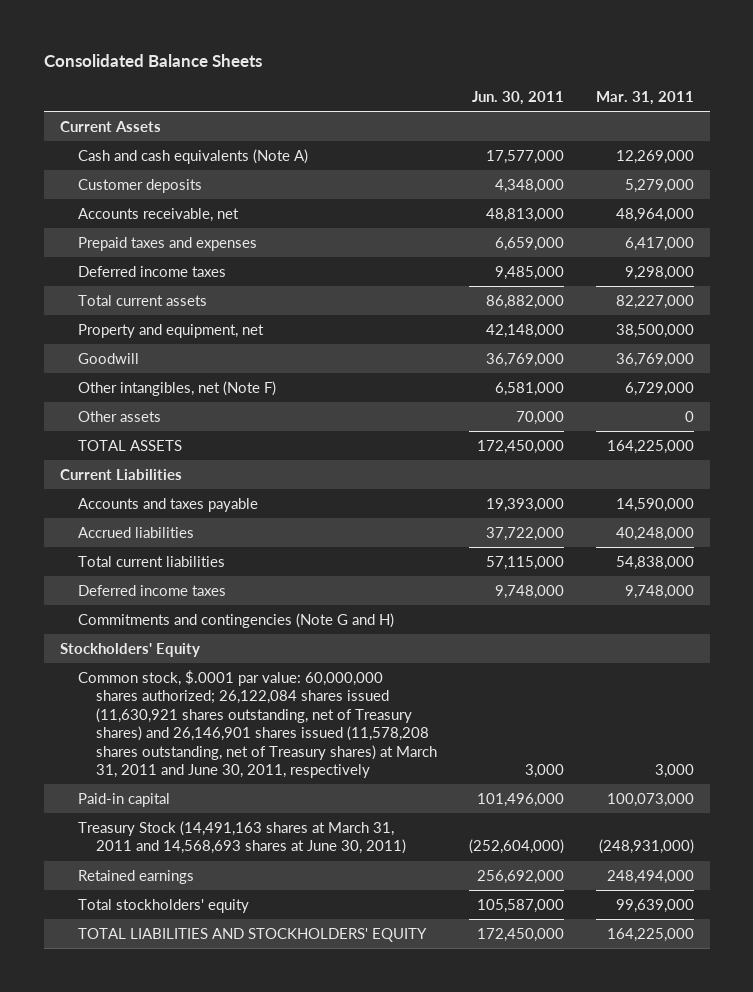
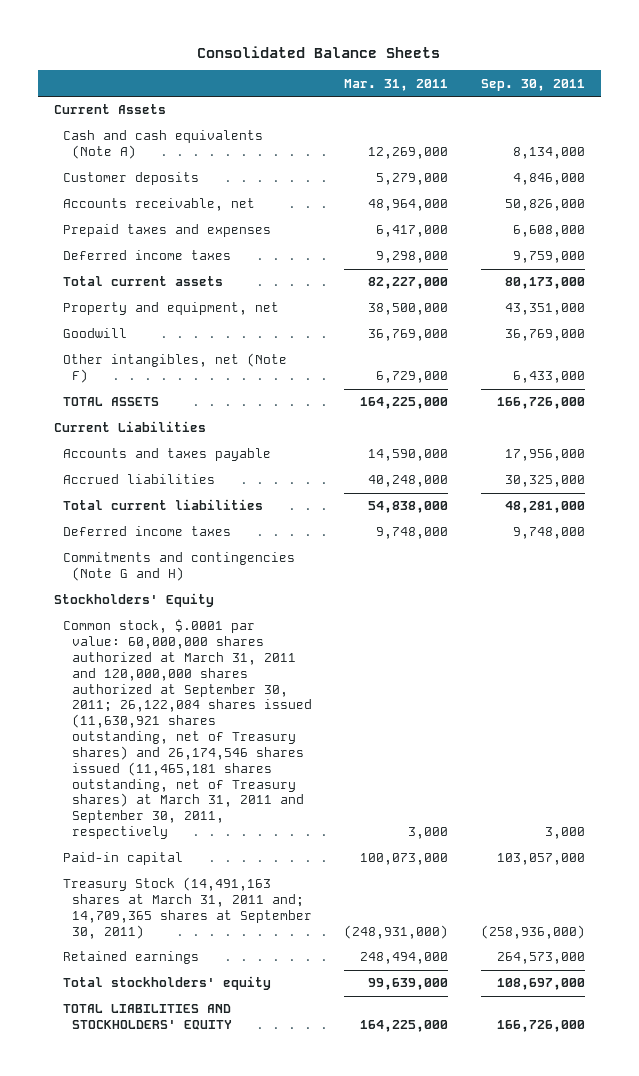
[471,90,564,105] Jun. 30, 2011 -> none
none -> [480,78,585,91] Sep. 30, 2011
[77,411,161,423] Other assets -> none
[77,670,437,779] Common stock, $.0001 par value: 60,000,000 shares authorized; 26,122,084 shares issued (11,630,921 shares outstanding, net of Treasury shares) and 26,146,901 shares issued (11,578,208 shares outstanding, net of Treasury shares) at March 31, 2011 and June 30, 2011, respectively -> [63,619,312,840] Common stock, $.0001 par value: 60,000,000 shares authorized at March 31, 2011 and 120,000,000 shares authorized at September 30, 2011; 26,122,084 shares issued (11,630,921 shares outstanding, net of Treasury shares) and 26,174,546 shares issued (11,465,181 shares outstanding, net of Treasury shares) at March 31, 2011 and September 30, 2011, respectively
[77,821,406,855] Treasury Stock (14,491,163 shares at March 31, 2011 and 14,568,693 shares at June 30, 2011) -> [63,877,312,939] Treasury Stock (14,491,163 shares at March 31, 2011 and; 14,709,365 shares at September 30, 2011)

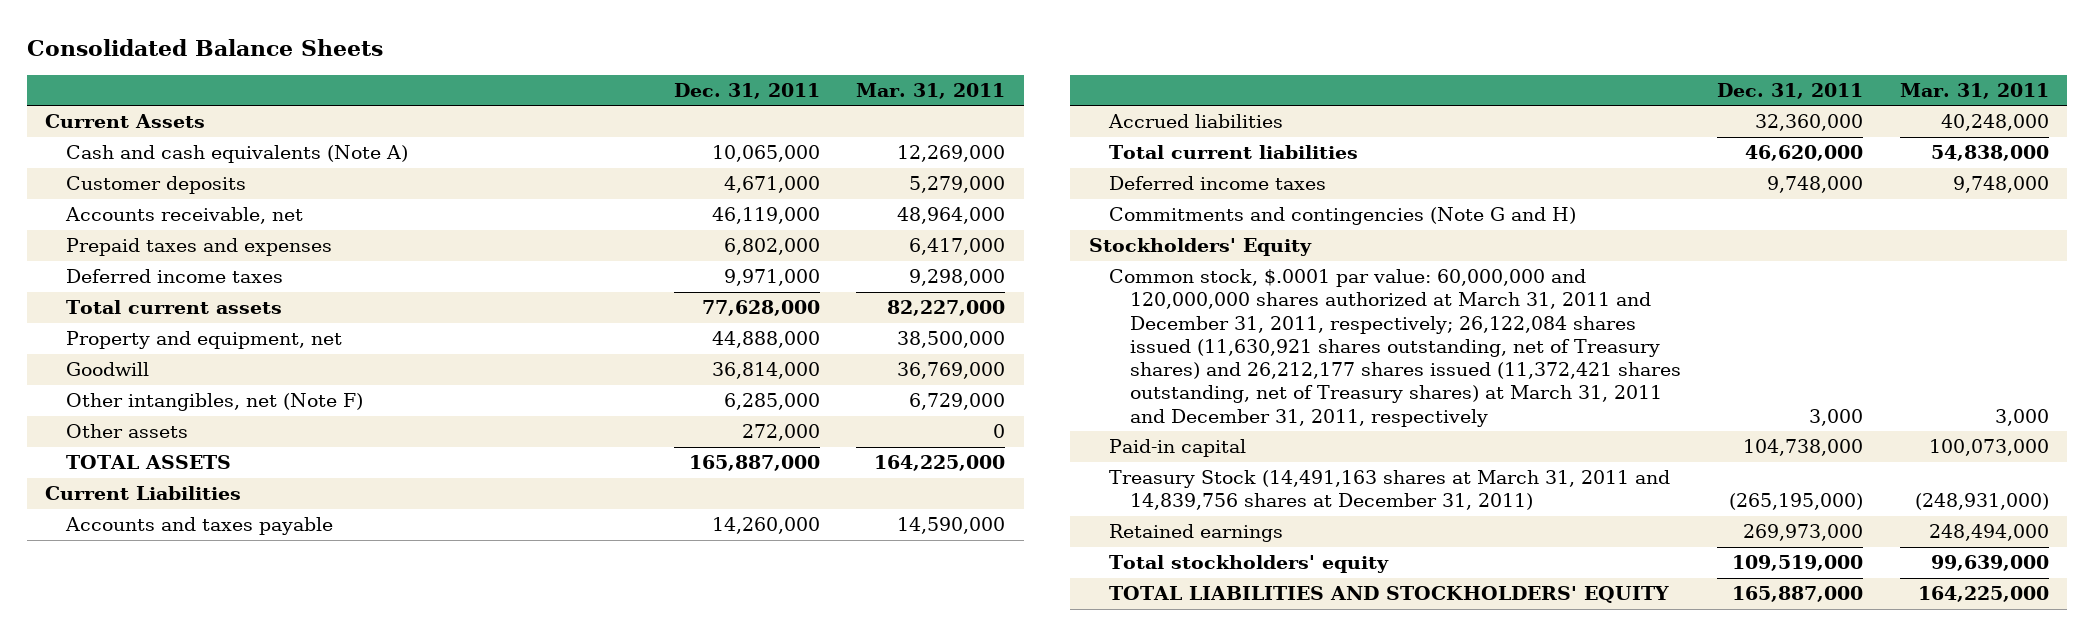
[480,78,585,91] Sep. 30, 2011 -> none
none -> [673,82,820,99] Dec. 31, 2011
none -> [65,424,188,439] Other assets
[63,619,312,840] Common stock, $.0001 par value: 60,000,000 shares authorized at March 31, 2011 and 120,000,000 shares authorized at September 30, 2011; 26,122,084 shares issued (11,630,921 shares outstanding, net of Treasury shares) and 26,174,546 shares issued (11,465,181 shares outstanding, net of Treasury shares) at March 31, 2011 and September 30, 2011, respectively -> [1109,269,1681,427] Common stock, $.0001 par value: 60,000,000 and 120,000,000 shares authorized at March 31, 2011 and December 31, 2011, respectively; 26,122,084 shares issued (11,630,921 shares outstanding, net of Treasury shares) and 26,212,177 shares issued (11,372,421 shares outstanding, net of Treasury shares) at March 31, 2011 and December 31, 2011, respectively
[63,877,312,939] Treasury Stock (14,491,163 shares at March 31, 2011 and; 14,709,365 shares at September 30, 2011) -> [1109,470,1671,511] Treasury Stock (14,491,163 shares at March 31, 2011 and 14,839,756 shares at December 31, 2011)

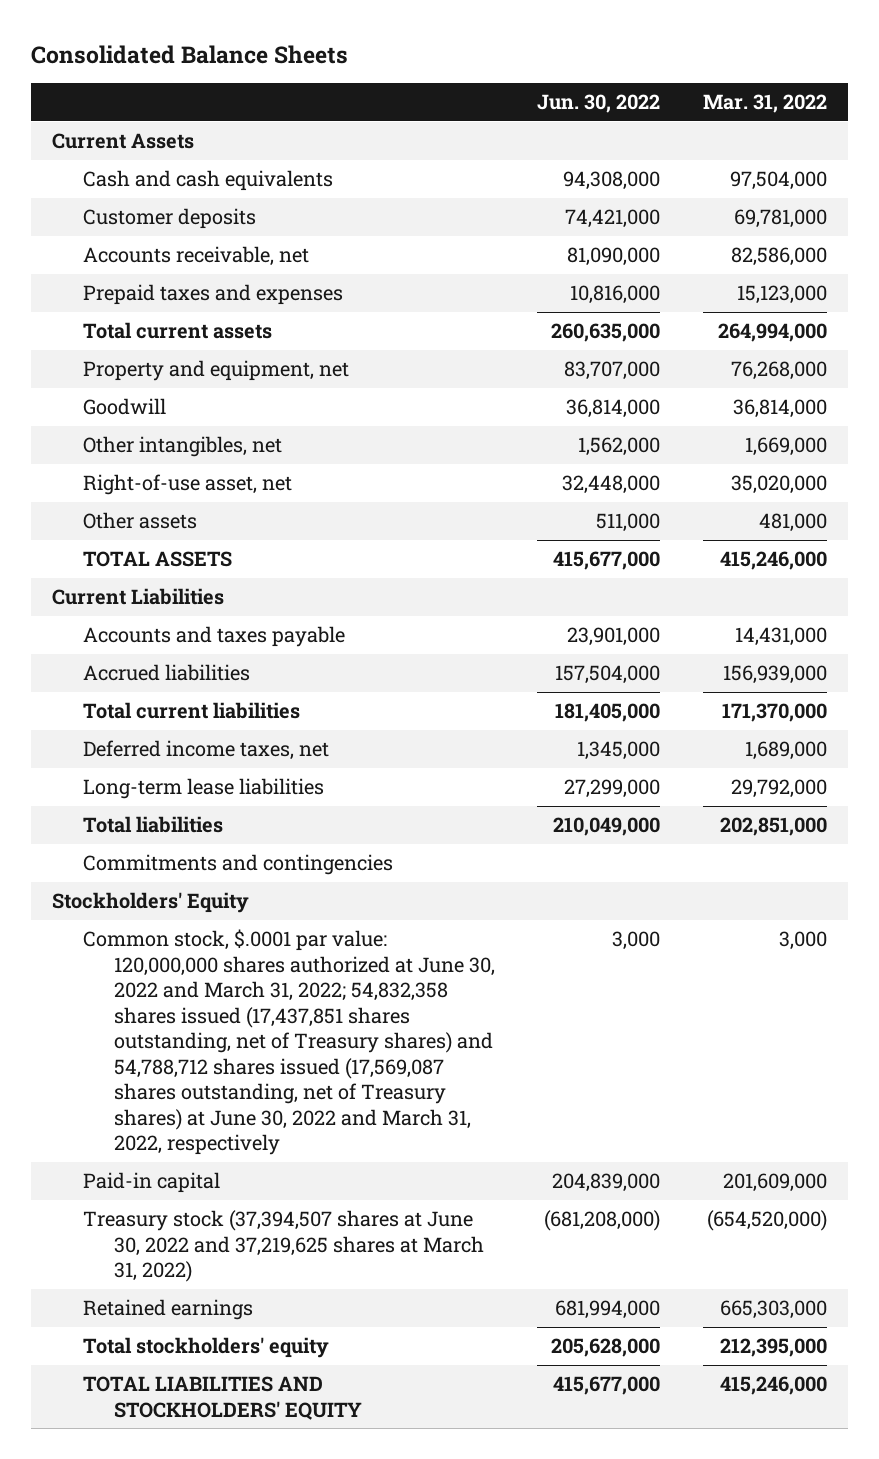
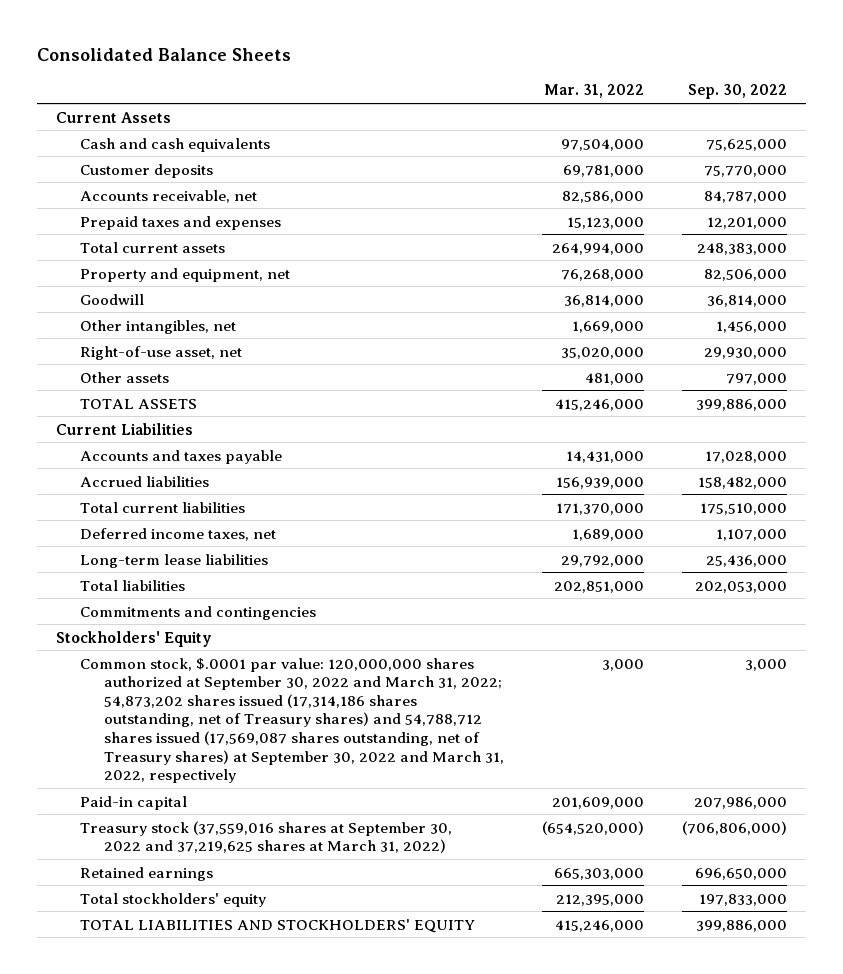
[537,94,661,114] Jun. 30, 2022 -> none
none -> [687,84,787,100] Sep. 30, 2022
[83,929,496,1156] Common stock, $.0001 par value: 120,000,000 shares authorized at June 30, 2022 and March 31, 2022; 54,832,358 shares issued (17,437,851 shares outstanding, net of Treasury shares) and 54,788,712 shares issued (17,569,087 shares outstanding, net of Treasury shares) at June 30, 2022 and March 31, 2022, respectively -> [80,657,505,784] Common stock, $.0001 par value: 120,000,000 shares authorized at September 30, 2022 and March 31, 2022; 54,873,202 shares issued (17,314,186 shares outstanding, net of Treasury shares) and 54,788,712 shares issued (17,569,087 shares outstanding, net of Treasury shares) at September 30, 2022 and March 31, 2022, respectively
[83,1210,485,1283] Treasury stock (37,394,507 shares at June 30, 2022 and 37,219,625 shares at March 31, 2022) -> [80,820,453,854] Treasury stock (37,559,016 shares at September 30, 2022 and 37,219,625 shares at March 31, 2022)

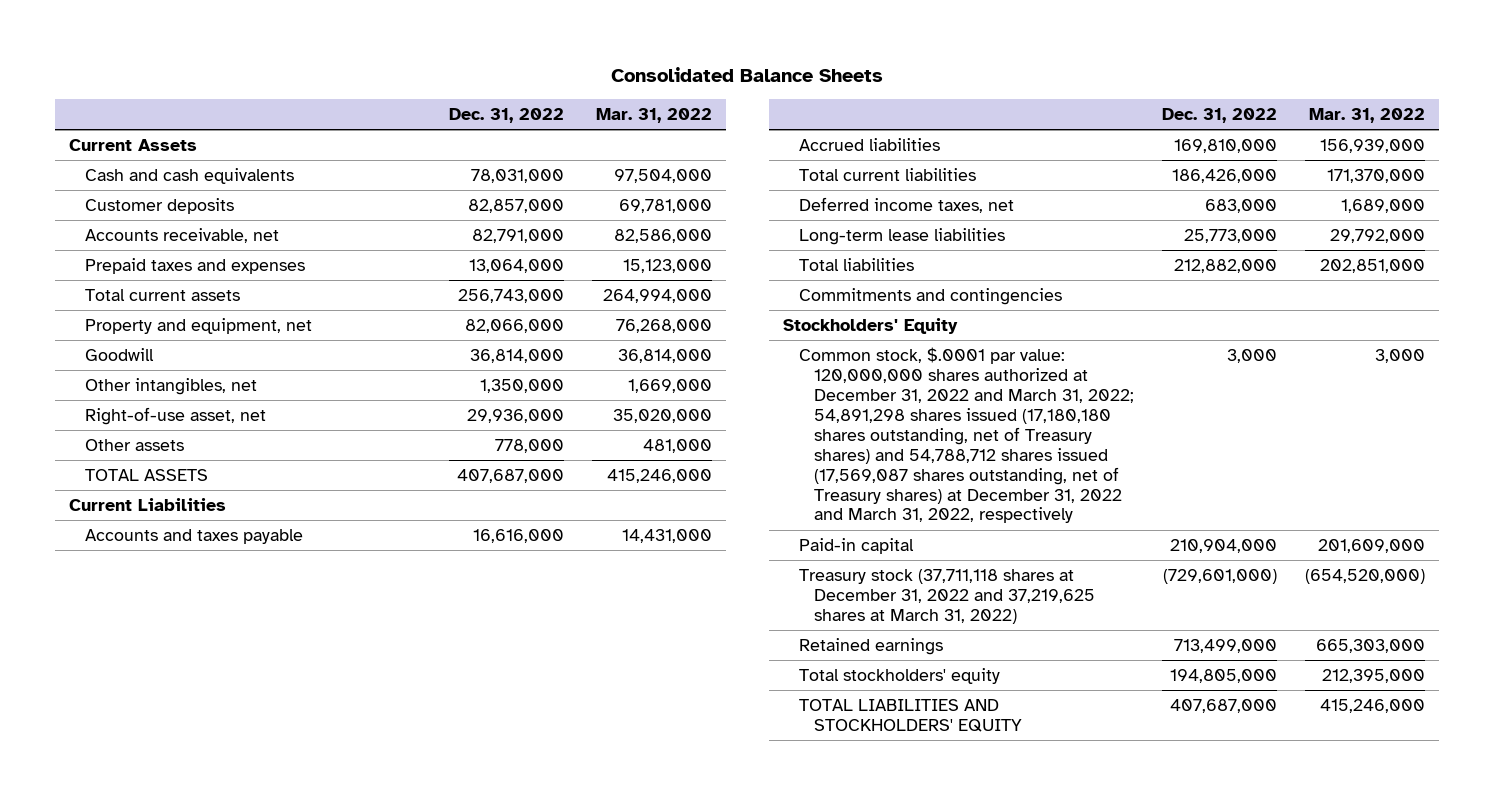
[687,84,787,100] Sep. 30, 2022 -> none
none -> [448,108,564,124] Dec. 31, 2022
[80,657,505,784] Common stock, $.0001 par value: 120,000,000 shares authorized at September 30, 2022 and March 31, 2022; 54,873,202 shares issued (17,314,186 shares outstanding, net of Treasury shares) and 54,788,712 shares issued (17,569,087 shares outstanding, net of Treasury shares) at September 30, 2022 and March 31, 2022, respectively -> [798,346,1135,524] Common stock, $.0001 par value: 120,000,000 shares authorized at December 31, 2022 and March 31, 2022; 54,891,298 shares issued (17,180,180 shares outstanding, net of Treasury shares) and 54,788,712 shares issued (17,569,087 shares outstanding, net of Treasury shares) at December 31, 2022 and March 31, 2022, respectively
[80,820,453,854] Treasury stock (37,559,016 shares at September 30, 2022 and 37,219,625 shares at March 31, 2022) -> [798,568,1096,624] Treasury stock (37,711,118 shares at December 31, 2022 and 37,219,625 shares at March 31, 2022)

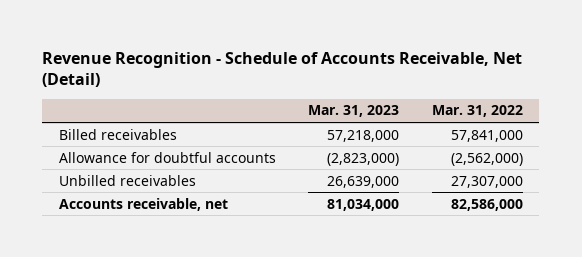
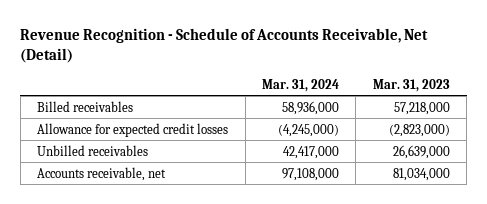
[431,105,523,118] Mar. 31, 2022 -> none
none -> [262,78,340,92] Mar. 31, 2024
[58,151,276,163] Allowance for doubtful accounts -> [37,122,229,137] Allowance for expected credit losses

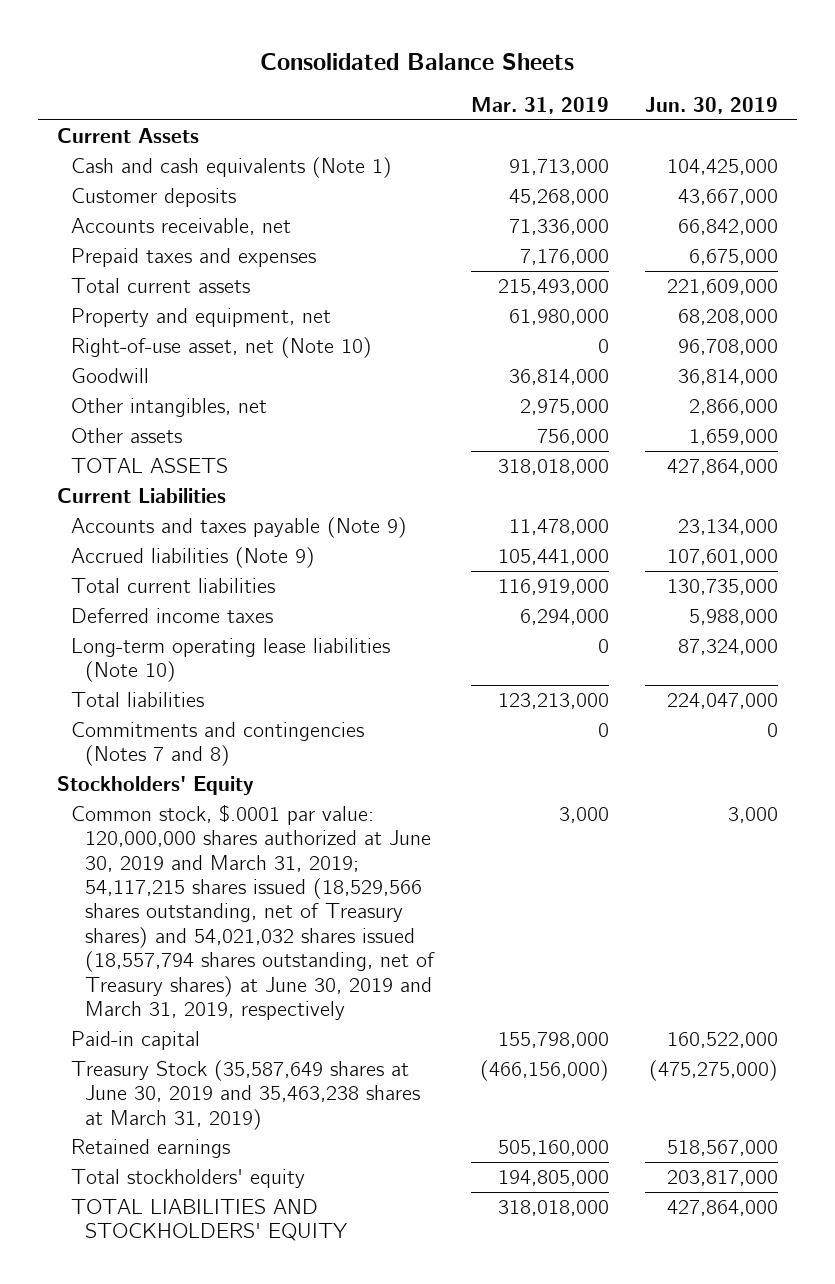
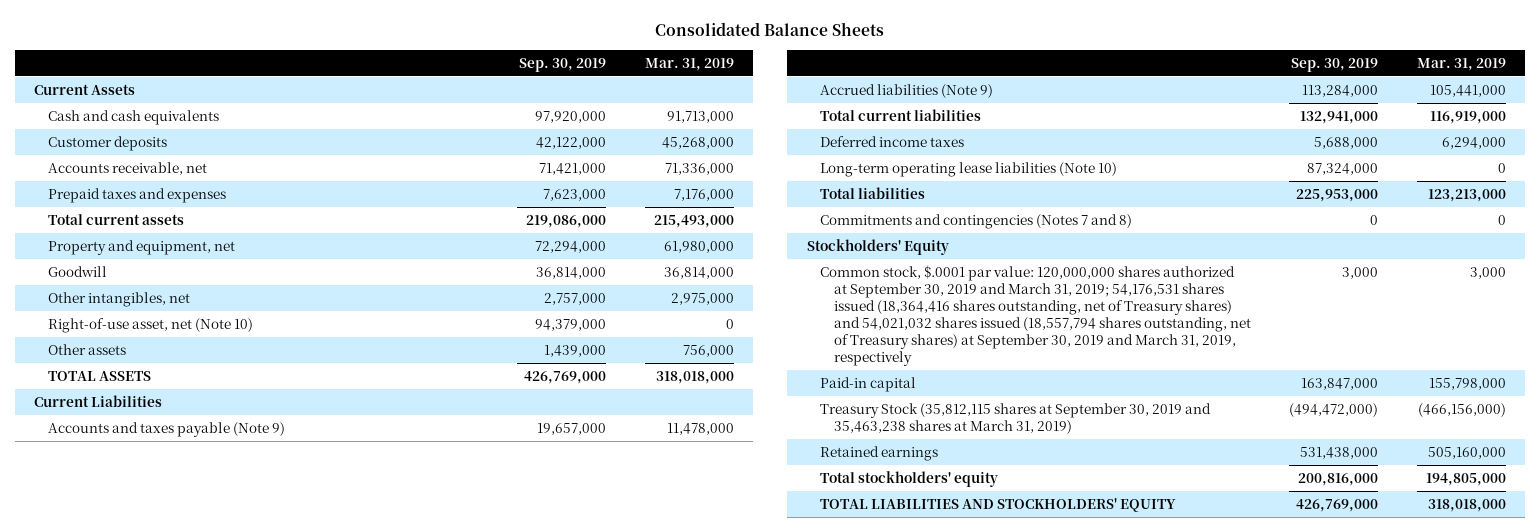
[645,96,779,114] Jun. 30, 2019 -> none
none -> [518,57,606,72] Sep. 30, 2019
[70,156,392,178] Cash and cash equivalents (Note 1) -> [47,110,219,126] Cash and cash equivalents
[70,336,372,358] Right-of-use asset, net (Note 10) -> [47,318,253,334] Right-of-use asset, net (Note 10)
[70,803,436,1020] Common stock, $.0001 par value: 120,000,000 shares authorized at June 30, 2019 and March 31, 2019; 54,117,215 shares issued (18,529,566 shares outstanding, net of Treasury shares) and 54,021,032 shares issued (18,557,794 shares outstanding, net of Treasury shares) at June 30, 2019 and March 31, 2019, respectively -> [820,265,1251,367] Common stock, $.0001 par value: 120,000,000 shares authorized at September 30, 2019 and March 31, 2019; 54,176,531 shares issued (18,364,416 shares outstanding, net of Treasury shares) and 54,021,032 shares issued (18,557,794 shares outstanding, net of Treasury shares) at September 30, 2019 and March 31, 2019, respectively
[70,1059,421,1130] Treasury Stock (35,587,649 shares at June 30, 2019 and 35,463,238 shares at March 31, 2019) -> [820,403,1212,435] Treasury Stock (35,812,115 shares at September 30, 2019 and 35,463,238 shares at March 31, 2019)

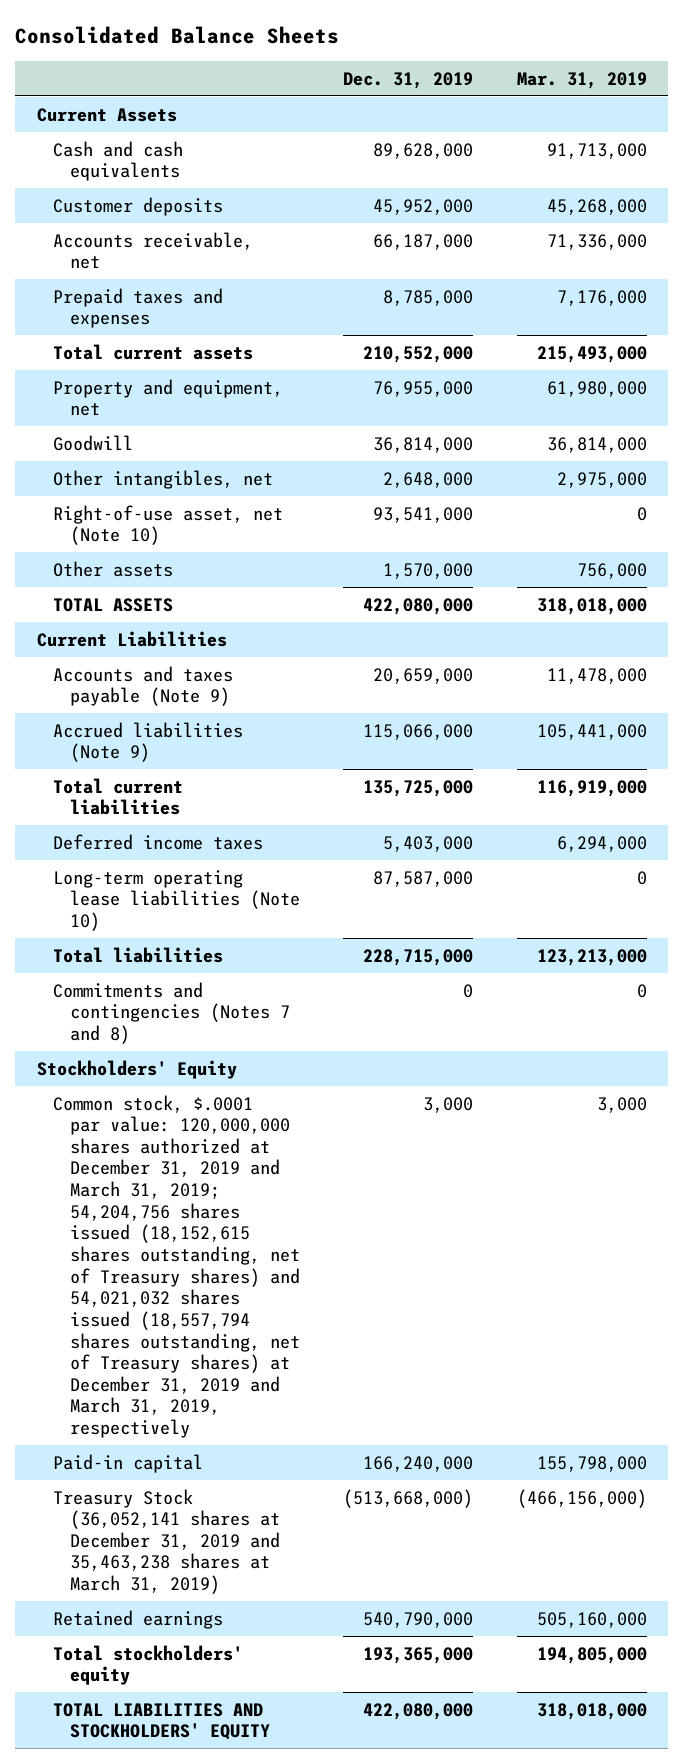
[518,57,606,72] Sep. 30, 2019 -> none
none -> [343,71,474,89] Dec. 31, 2019
[820,265,1251,367] Common stock, $.0001 par value: 120,000,000 shares authorized at September 30, 2019 and March 31, 2019; 54,176,531 shares issued (18,364,416 shares outstanding, net of Treasury shares) and 54,021,032 shares issued (18,557,794 shares outstanding, net of Treasury shares) at September 30, 2019 and March 31, 2019, respectively -> [53,1094,301,1439] Common stock, $.0001 par value: 120,000,000 shares authorized at December 31, 2019 and March 31, 2019; 54,204,756 shares issued (18,152,615 shares outstanding, net of Treasury shares) and 54,021,032 shares issued (18,557,794 shares outstanding, net of Treasury shares) at December 31, 2019 and March 31, 2019, respectively
[820,403,1212,435] Treasury Stock (35,812,115 shares at September 30, 2019 and 35,463,238 shares at March 31, 2019) -> [53,1488,281,1595] Treasury Stock (36,052,141 shares at December 31, 2019 and 35,463,238 shares at March 31, 2019)

